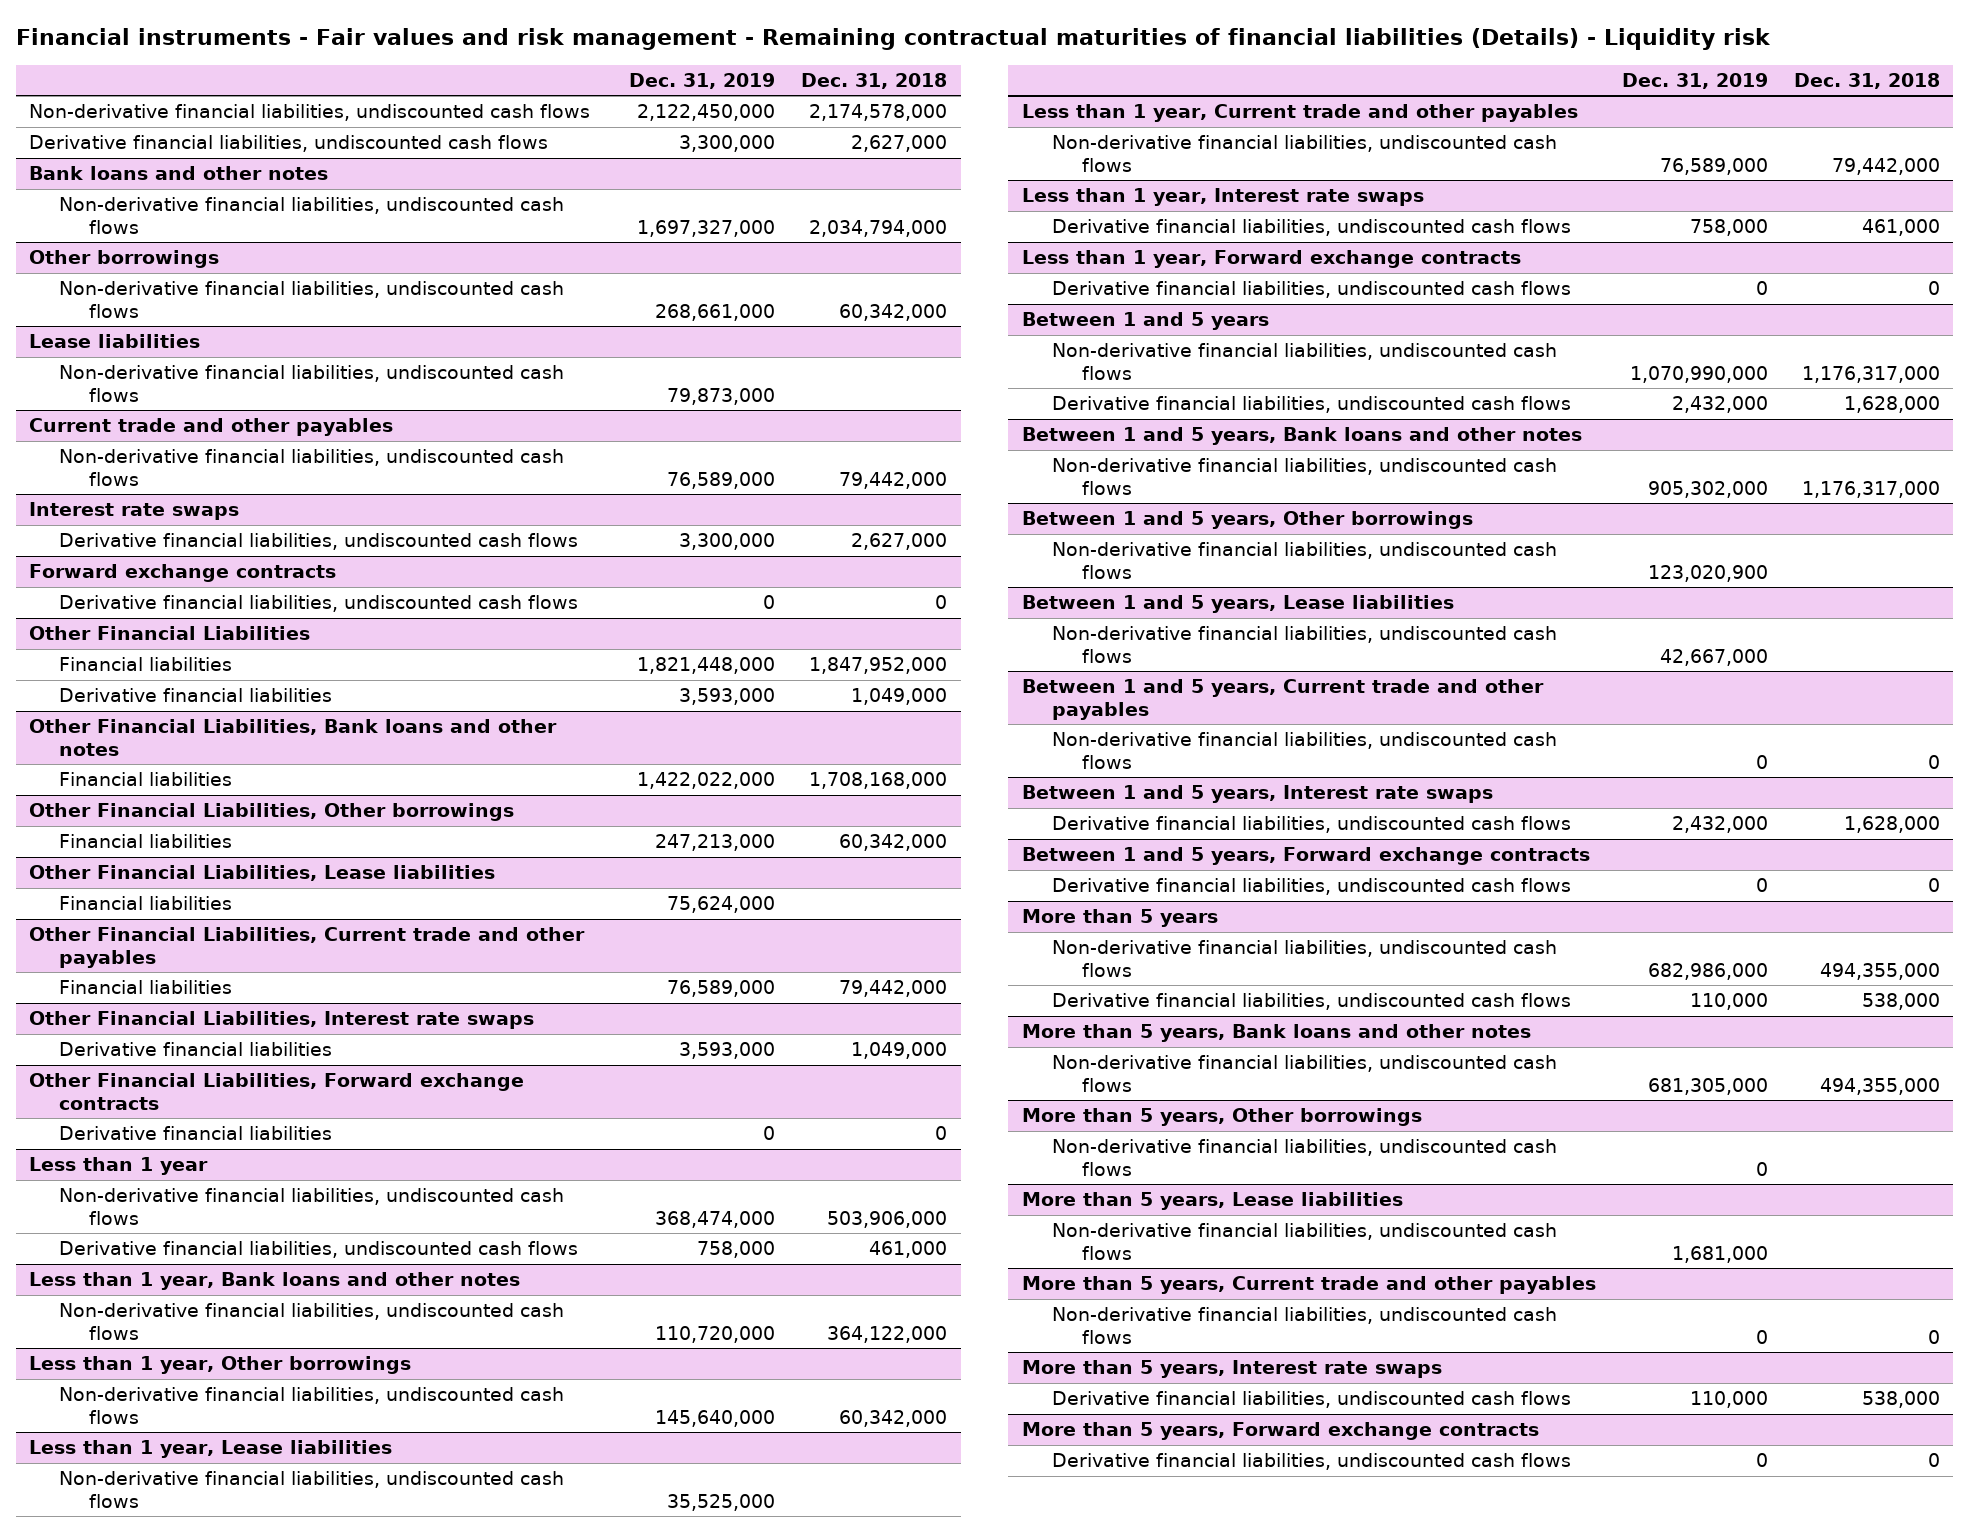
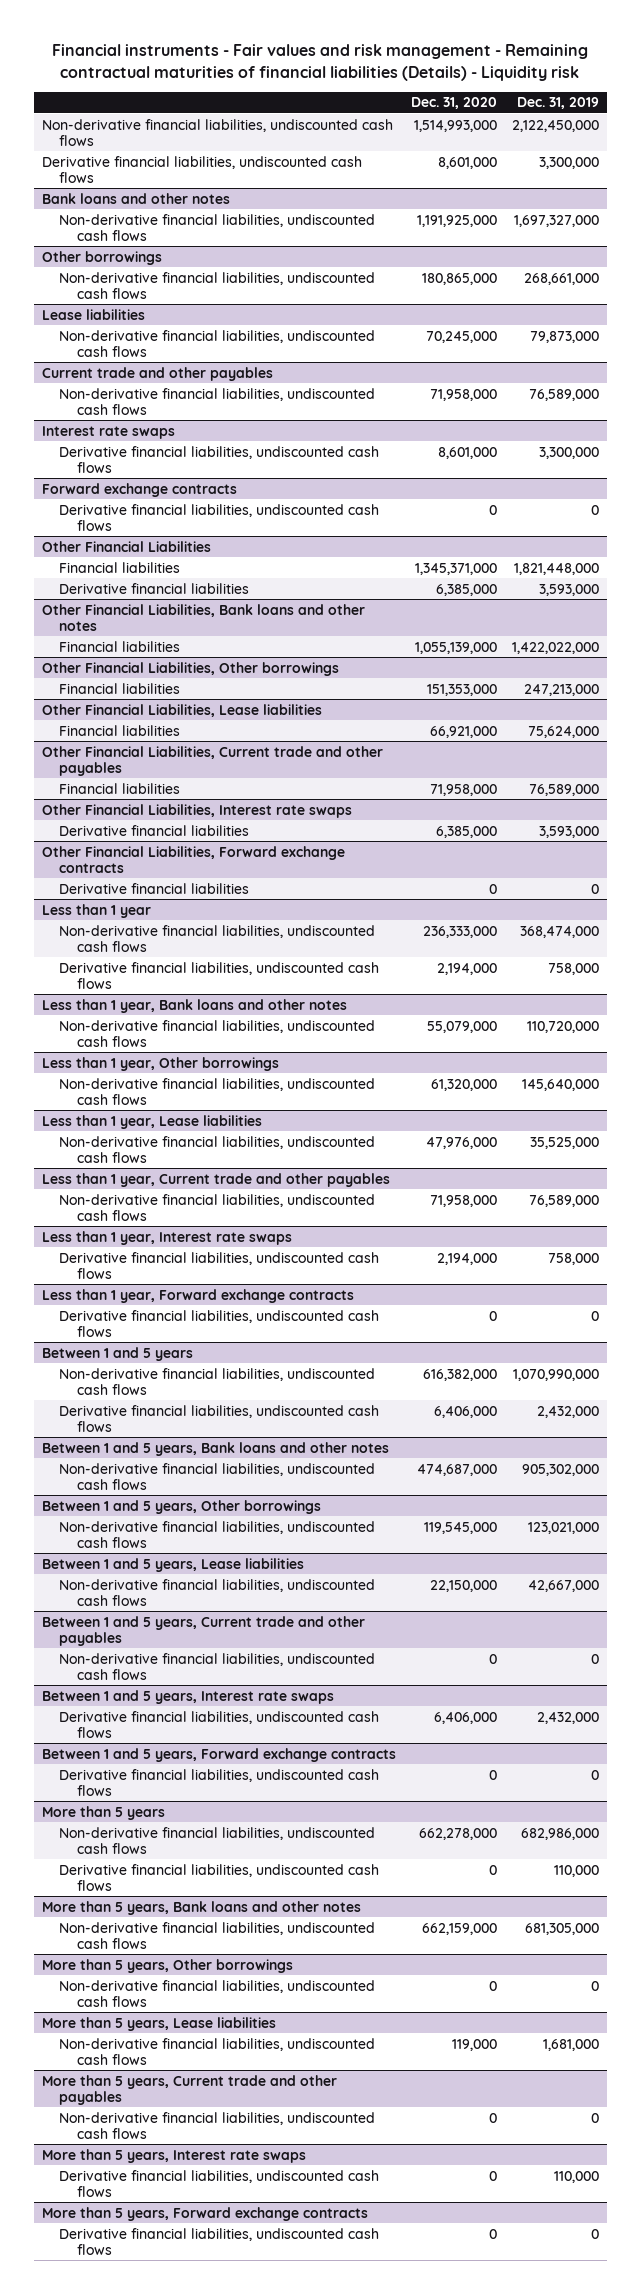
[801,72,948,89] Dec. 31, 2018 -> none
none -> [410,97,497,110] Dec. 31, 2020
[1647,565,1768,583] 123,020,900 -> [528,1521,600,1534] 123,021,000

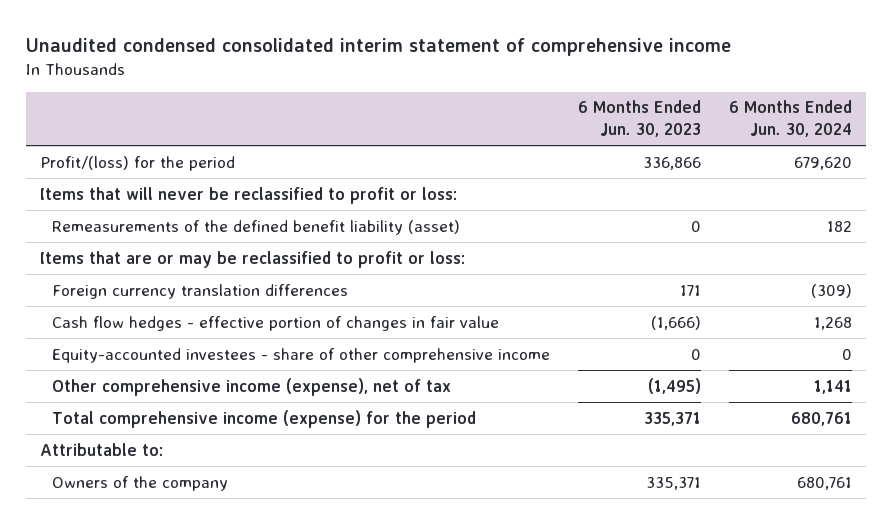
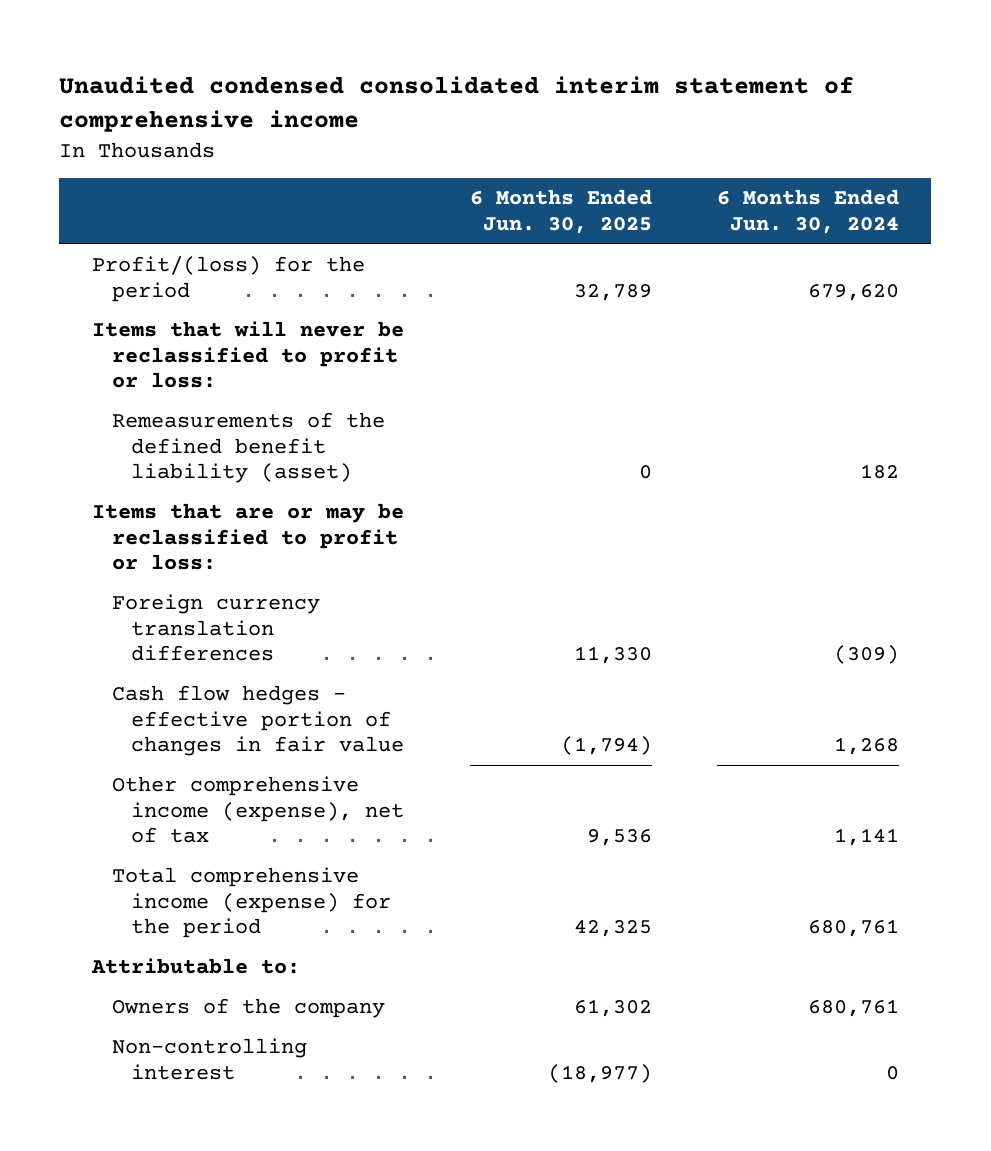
[578,100,702,137] 6 Months Ended Jun. 30, 2023 -> none
none -> [469,189,652,235] 6 Months Ended Jun. 30, 2025
[52,347,551,363] Equity-accounted investees - share of other comprehensive income -> none
none -> [111,1038,307,1080] Non-controlling interest

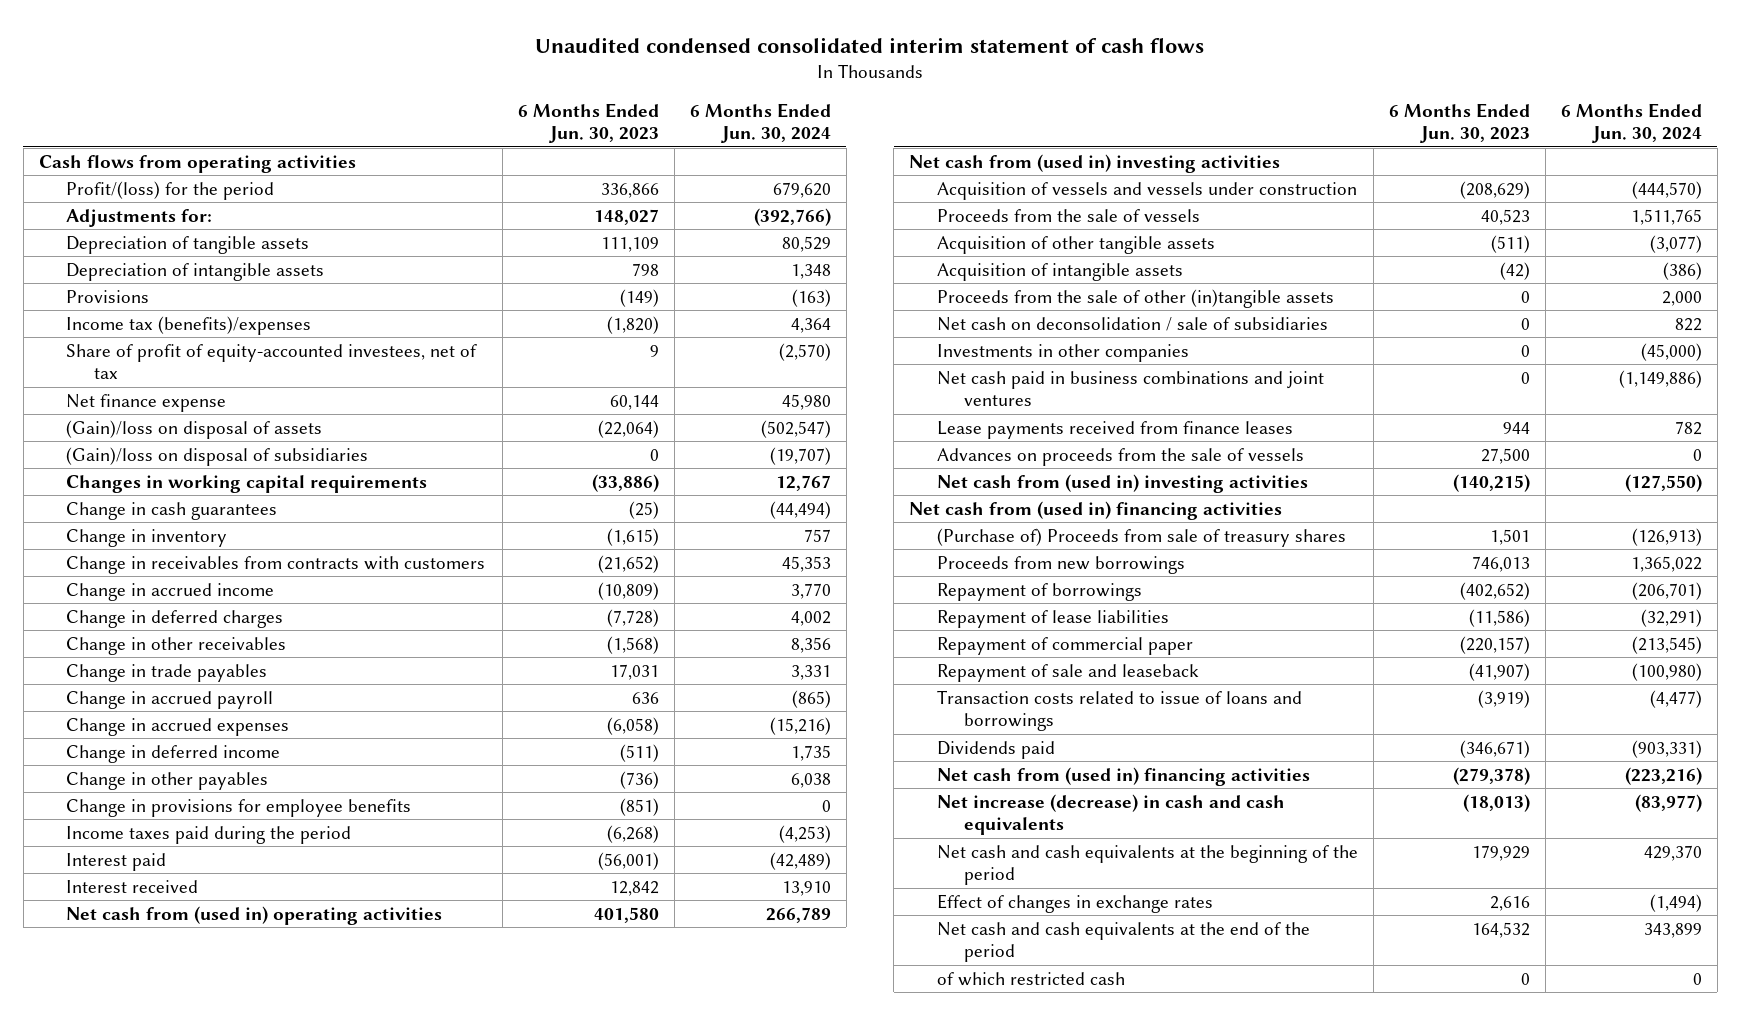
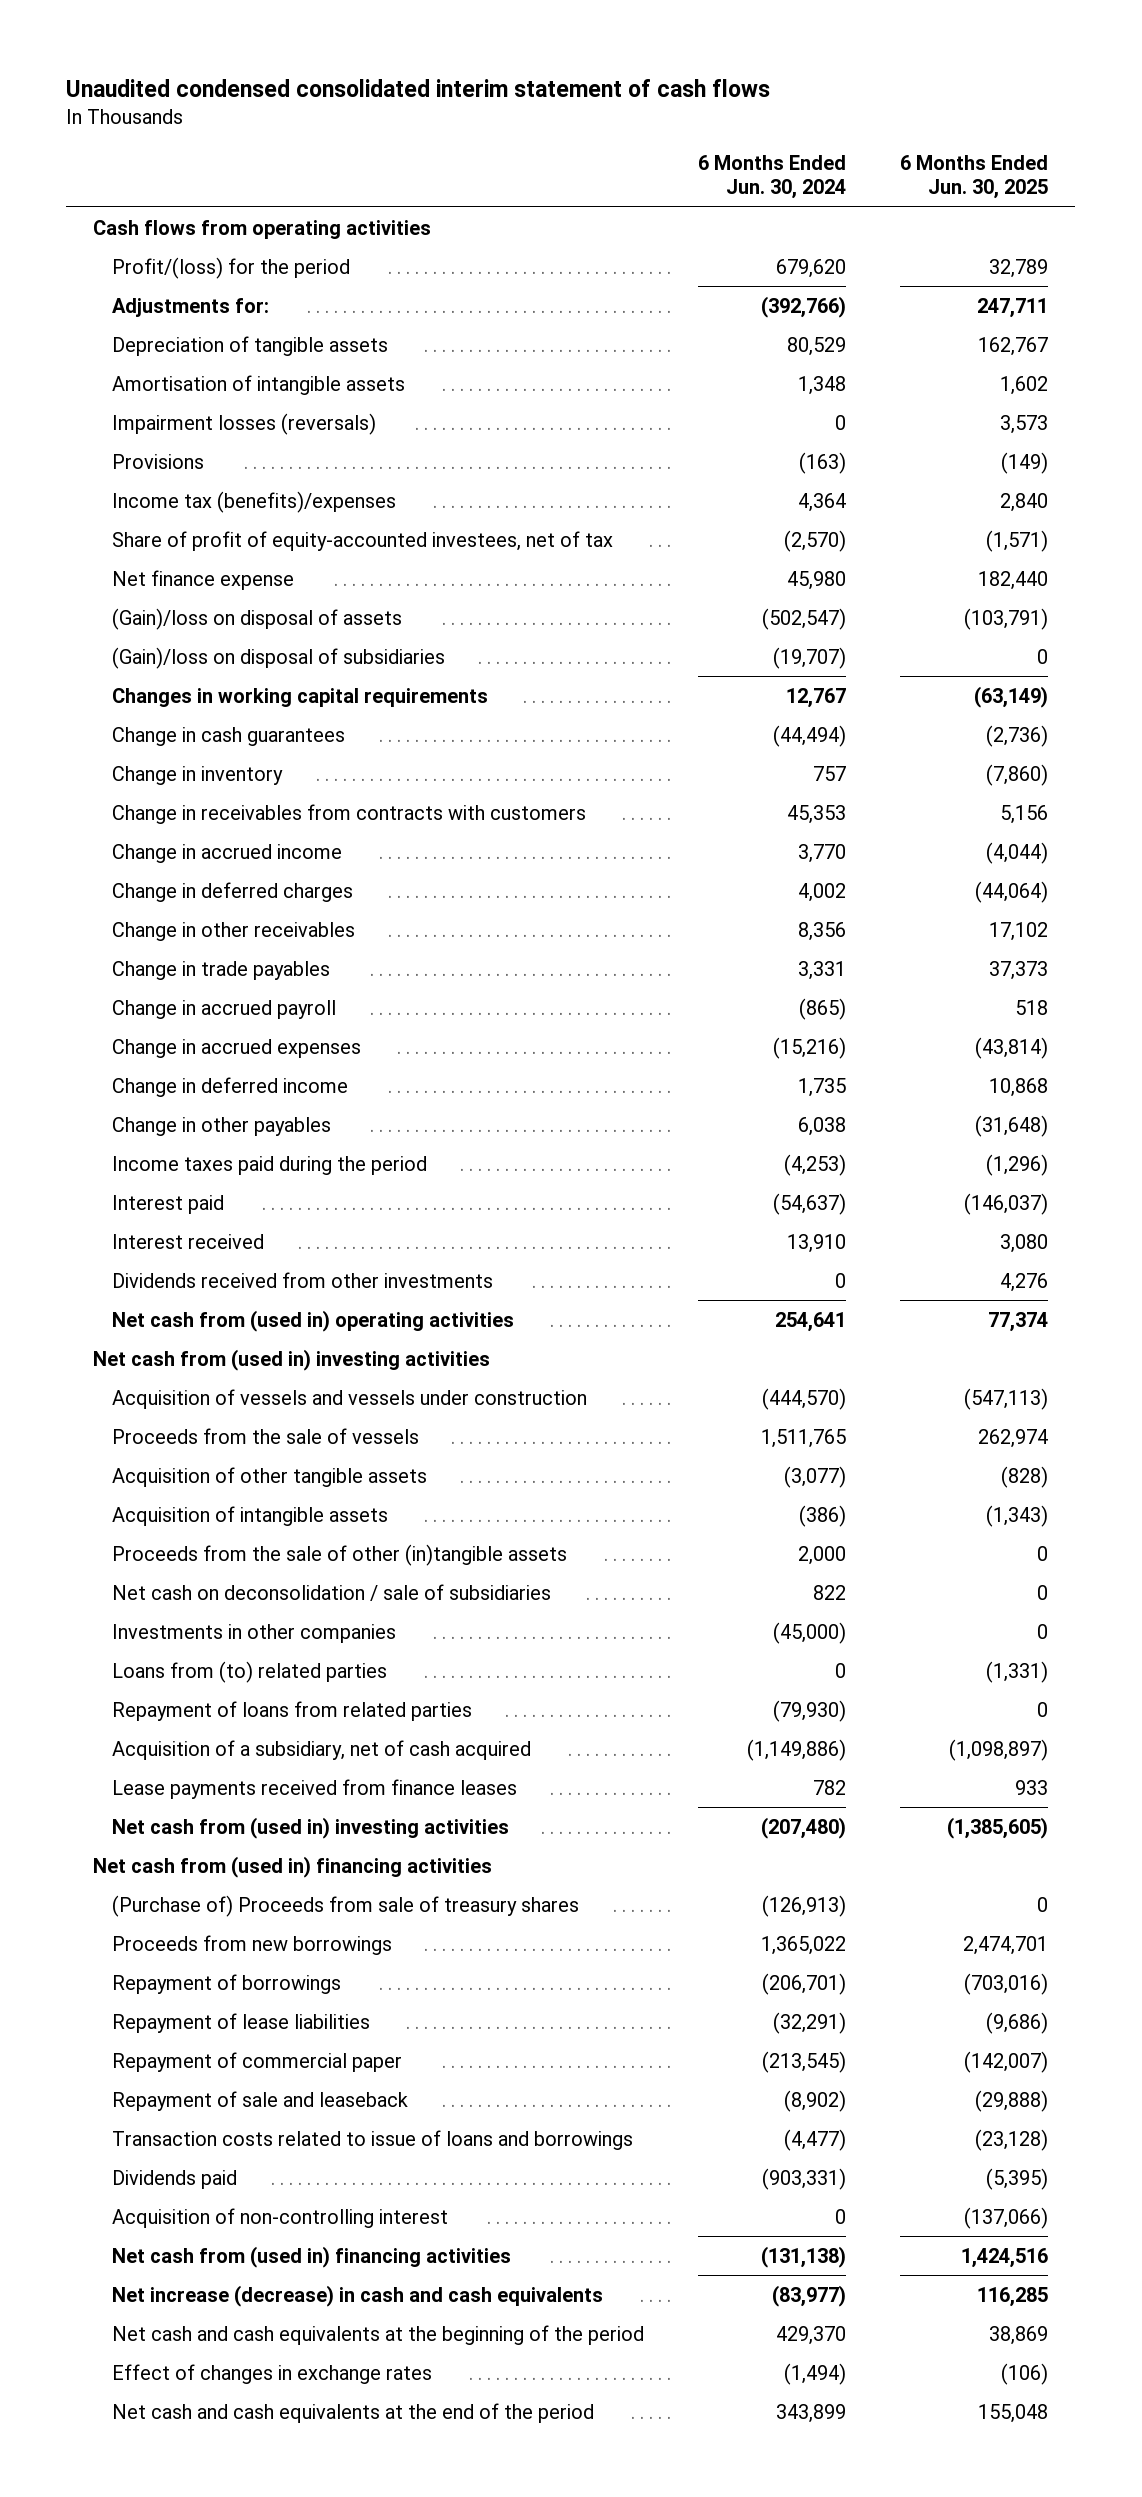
[518,103,660,144] 6 Months Ended Jun. 30, 2023 -> none
none -> [900,155,1049,199] 6 Months Ended Jun. 30, 2025
[66,262,325,281] Depreciation of intangible assets -> [111,374,405,395] Amortisation of intangible assets
none -> [111,412,376,435] Impairment losses (reversals)
[66,798,412,817] Change in provisions for employee benefits -> none
[770,851,832,870] (42,489) -> [772,1192,846,1215] (54,637)
none -> [111,1271,493,1288] Dividends received from other investments
[766,906,832,923] 266,789 -> [774,1311,846,1332] 254,641
none -> [111,1660,387,1683] Loans from (to) related parties
none -> [111,1700,472,1721] Repayment of loans from related parties
[936,370,1324,406] Net cash paid in business combinations and joint ventures -> [111,1739,531,1760] Acquisition of a subsidiary, net of cash acquired
[936,447,1304,466] Advances on proceeds from the sale of vessels -> none
[1624,473,1702,492] (127,550) -> [760,1816,846,1839] (207,480)
[1631,662,1702,681] (100,980) -> [783,2089,846,2112] (8,902)
none -> [111,2207,448,2228] Acquisition of non-controlling interest
[1624,766,1702,785] (223,216) -> [760,2245,846,2268] (131,138)
[936,971,1125,986] of which restricted cash -> none

